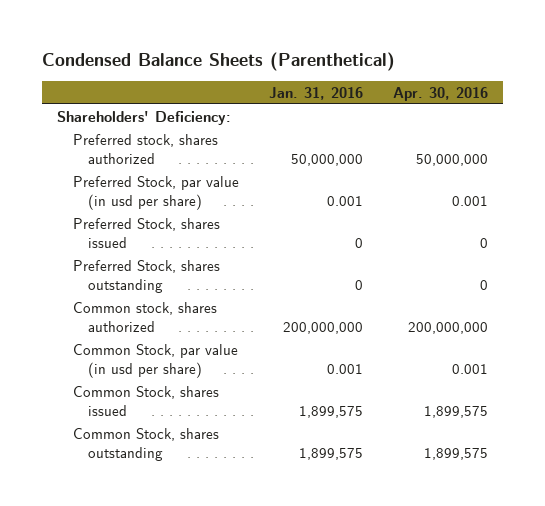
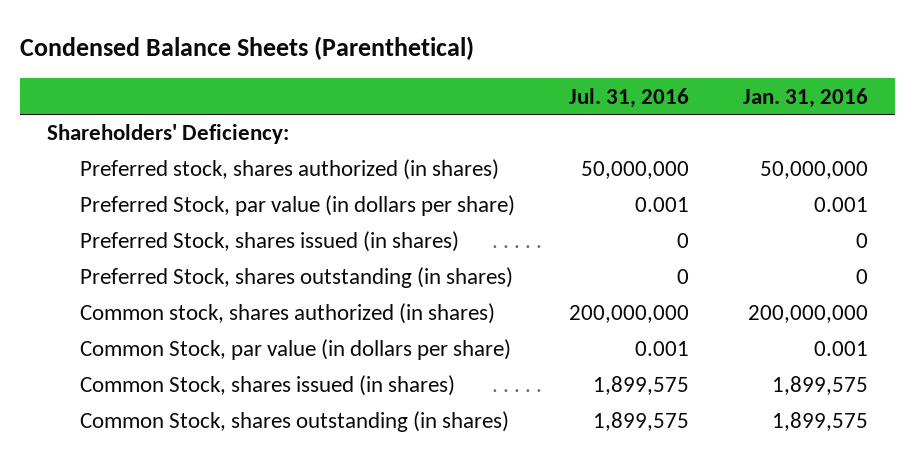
[392,86,488,101] Apr. 30, 2016 -> none
none -> [568,87,689,108] Jul. 31, 2016
[72,133,218,164] Preferred stock, shares authorized -> [79,159,499,181] Preferred stock, shares authorized (in shares)
[72,175,239,210] Preferred Stock, par value (in usd per share) -> [79,195,515,217] Preferred Stock, par value (in dollars per share)
[72,217,220,248] Preferred Stock, shares issued -> [79,231,459,253] Preferred Stock, shares issued (in shares)
[72,259,220,293] Preferred Stock, shares outstanding -> [79,267,513,289] Preferred Stock, shares outstanding (in shares)
[72,301,217,332] Common stock, shares authorized -> [79,303,495,325] Common stock, shares authorized (in shares)
[72,343,238,378] Common Stock, par value (in usd per share) -> [79,339,511,361] Common Stock, par value (in dollars per share)
[72,385,219,416] Common Stock, shares issued -> [79,375,455,397] Common Stock, shares issued (in shares)
[72,427,219,461] Common Stock, shares outstanding -> [79,411,509,433] Common Stock, shares outstanding (in shares)

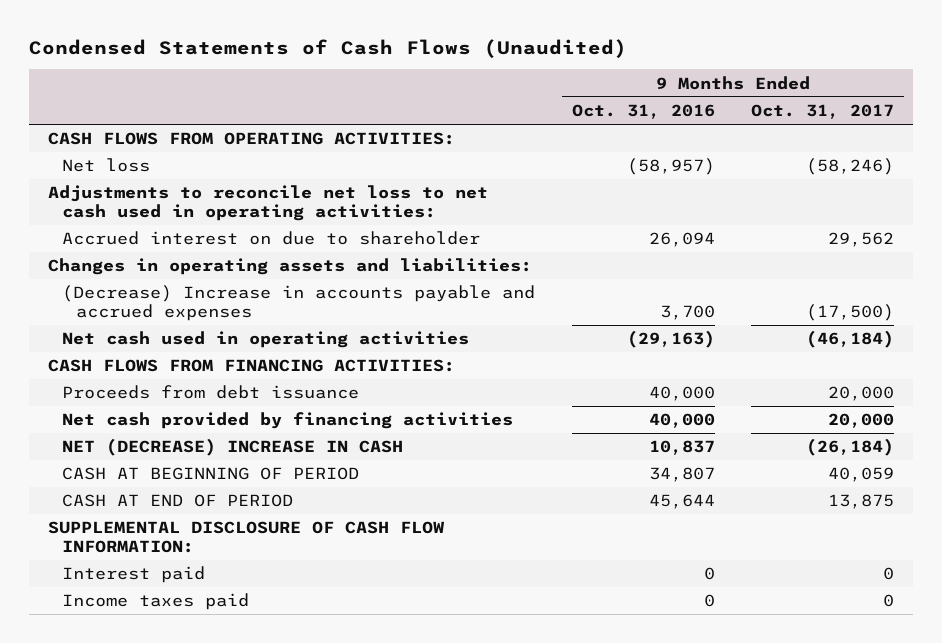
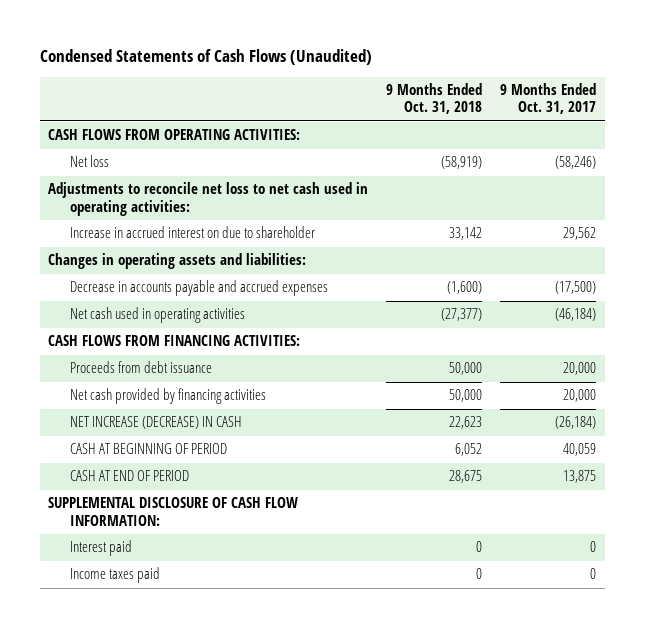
[571,103,715,119] Oct. 31, 2016 -> none
none -> [386,83,483,115] 9 Months Ended Oct. 31, 2018
[61,231,480,246] Accrued interest on due to shareholder -> [70,226,316,239] Increase in accrued interest on due to shareholder
[61,285,535,322] (Decrease) Increase in accounts payable and accrued expenses -> [70,280,329,297] Decrease in accounts payable and accrued expenses
[61,438,403,457] NET (DECREASE) INCREASE IN CASH -> [70,416,243,430] NET INCREASE (DECREASE) IN CASH

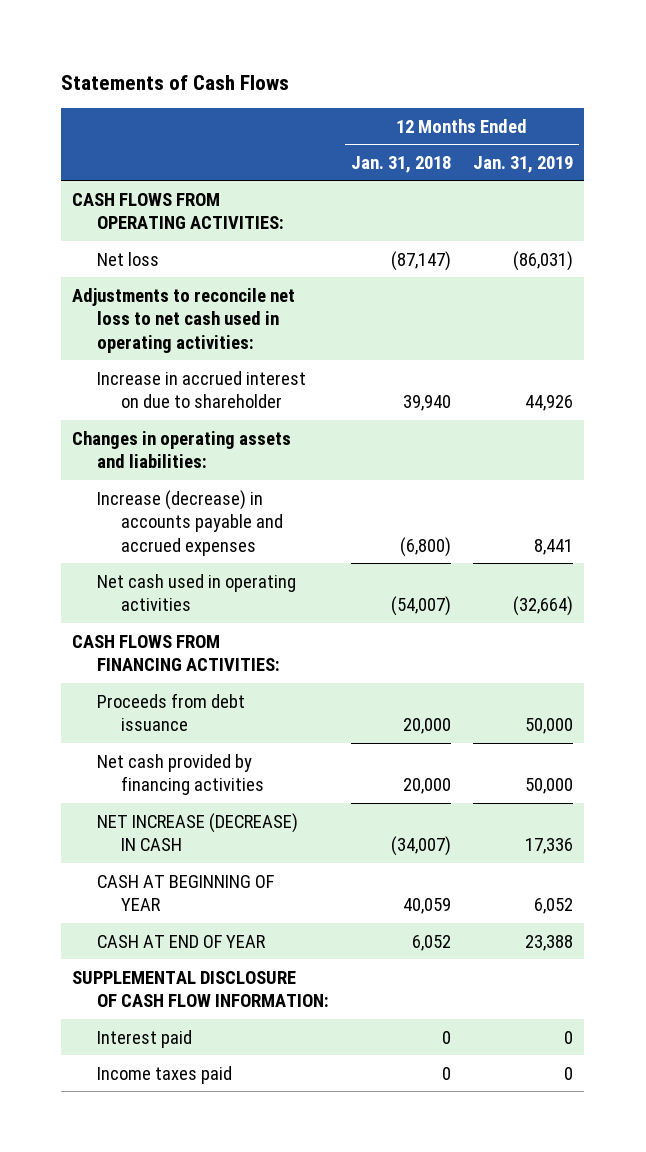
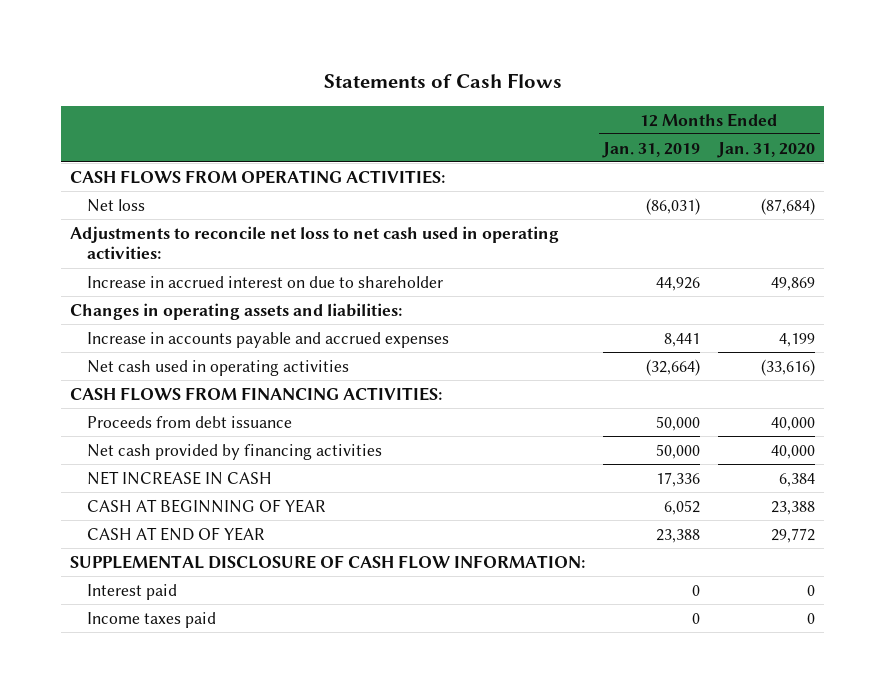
[350,155,451,173] Jan. 31, 2018 -> none
none -> [717,141,816,158] Jan. 31, 2020
[96,489,283,556] Increase (decrease) in accounts payable and accrued expenses -> [86,331,449,348] Increase in accounts payable and accrued expenses
[96,812,298,852] NET INCREASE (DECREASE) IN CASH -> [86,470,272,485] NET INCREASE IN CASH

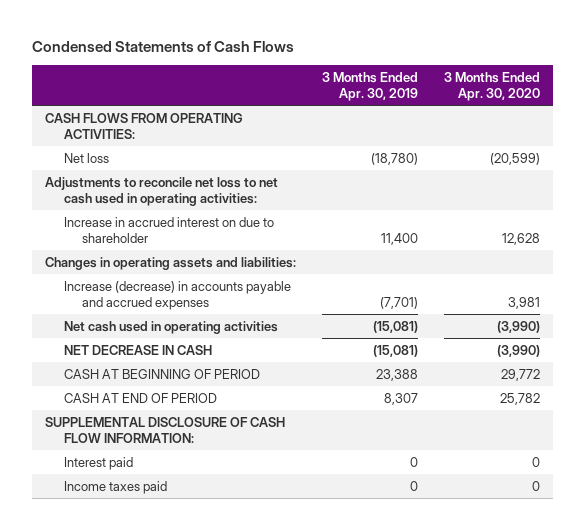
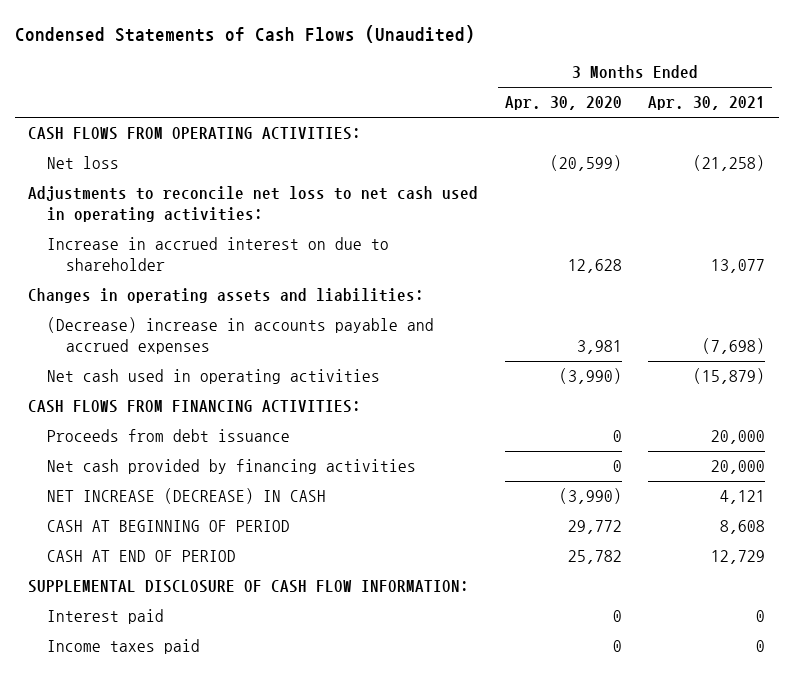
[32,41,295,53] Condensed Statements of Cash Flows -> [14,25,475,44] Condensed Statements of Cash Flows (Unaudited)
[322,71,419,102] 3 Months Ended Apr. 30, 2019 -> none
none -> [648,96,766,111] Apr. 30, 2021
[63,280,291,311] Increase (decrease) in accounts payable and accrued expenses -> [47,317,435,354] (Decrease) increase in accounts payable and accrued expenses
none -> [27,400,361,414] CASH FLOWS FROM FINANCING ACTIVITIES:
none -> [47,429,291,443] Proceeds from debt issuance
none -> [47,459,417,475] Net cash provided by financing activities
[63,344,212,355] NET DECREASE IN CASH -> [47,488,327,505] NET INCREASE (DECREASE) IN CASH

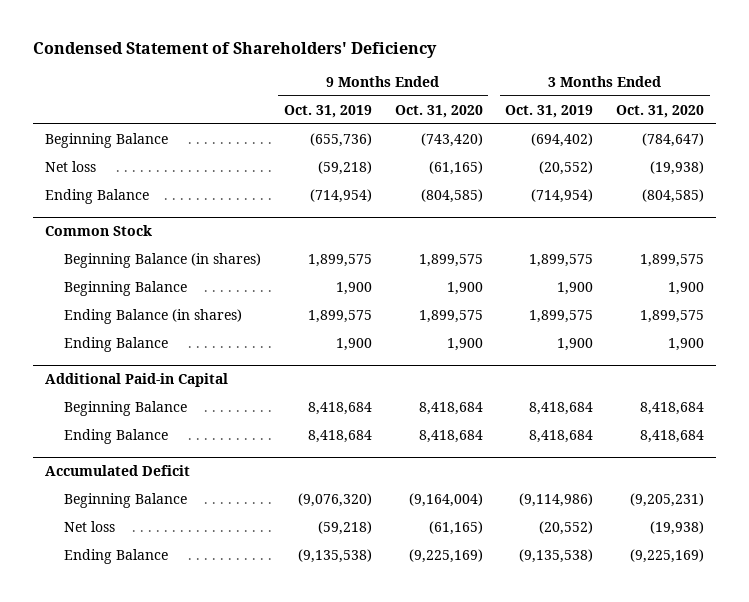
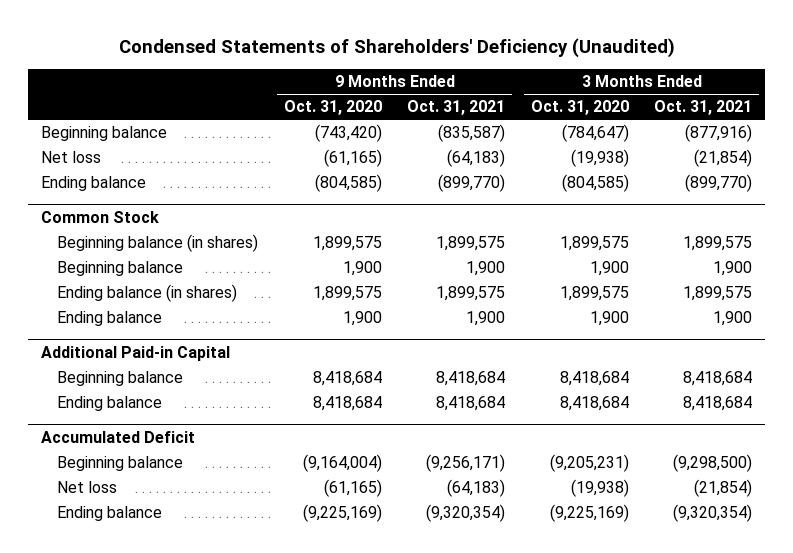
[33,42,438,59] Condensed Statement of Shareholders' Deficiency -> [118,38,675,59] Condensed Statements of Shareholders' Deficiency (Unaudited)
[283,104,372,118] Oct. 31, 2019 -> none
[505,104,594,118] Oct. 31, 2019 -> none
none -> [407,100,506,116] Oct. 31, 2021
none -> [654,100,753,116] Oct. 31, 2021
[44,132,168,148] Beginning Balance -> [41,126,168,142] Beginning balance
[44,188,149,204] Ending Balance -> [41,176,147,192] Ending balance
[63,252,261,268] Beginning Balance (in shares) -> [57,234,259,253] Beginning balance (in shares)
[63,280,187,296] Beginning Balance -> [57,261,184,277] Beginning balance
[63,308,242,324] Ending Balance (in shares) -> [57,284,238,303] Ending balance (in shares)
[63,336,168,352] Ending Balance -> [57,311,163,327] Ending balance
[63,400,187,416] Beginning Balance -> [57,371,184,387] Beginning balance
[63,428,168,444] Ending Balance -> [57,396,163,412] Ending balance
[63,492,187,508] Beginning Balance -> [57,456,184,472] Beginning balance
[63,548,168,564] Ending Balance -> [57,506,163,522] Ending balance

